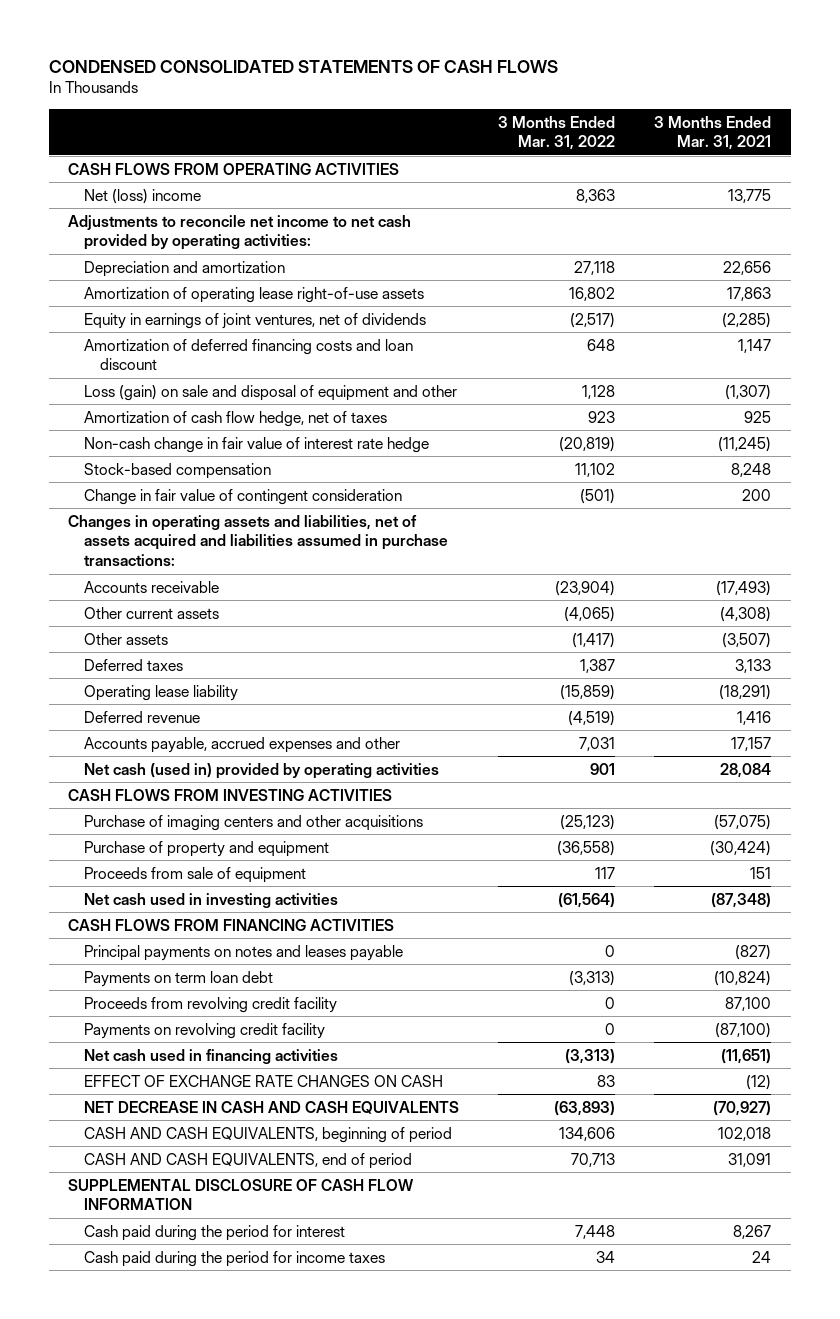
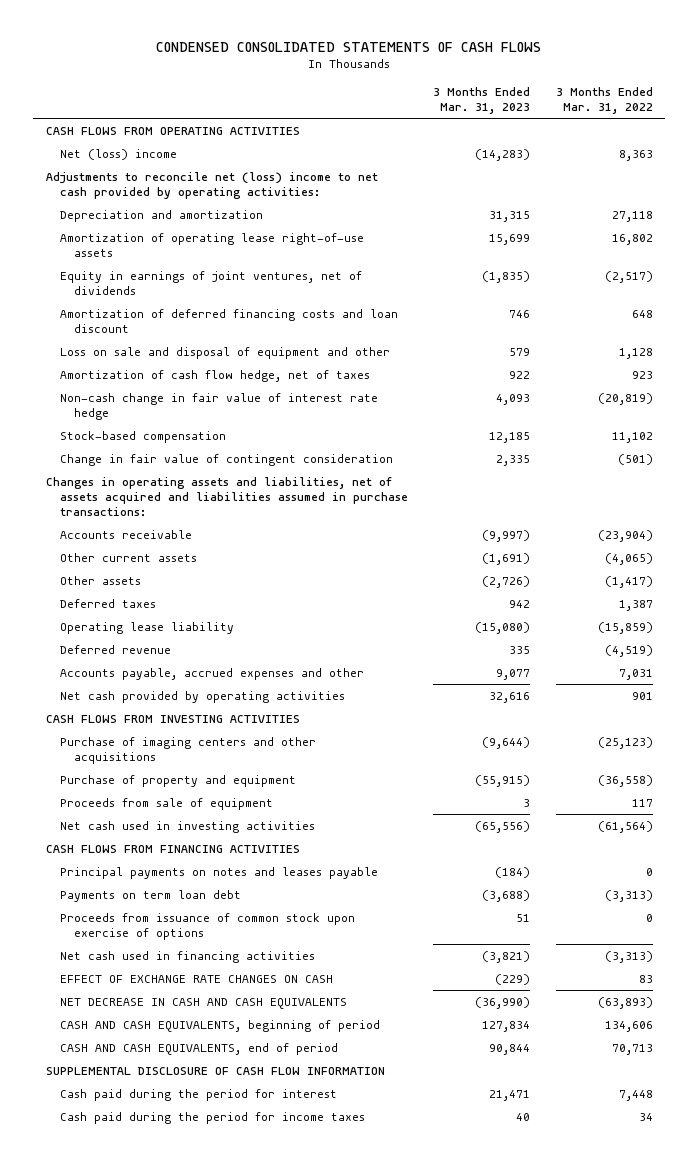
[654,115,772,151] 3 Months Ended Mar. 31, 2021 -> none
none -> [433,86,531,114] 3 Months Ended Mar. 31, 2023
[68,214,412,251] Adjustments to reconcile net income to net cash provided by operating activities: -> [46,171,379,199] Adjustments to reconcile net (loss) income to net cash provided by operating activities:
[83,384,457,401] Loss (gain) on sale and disposal of equipment and other -> [59,346,390,359] Loss on sale and disposal of equipment and other
[83,762,439,779] Net cash (used in) provided by operating activities -> [59,690,345,703] Net cash provided by operating activities
[83,996,337,1013] Proceeds from revolving credit facility -> none
[83,1022,325,1039] Payments on revolving credit facility -> none
none -> [59,912,355,940] Proceeds from issuance of common stock upon exercise of options

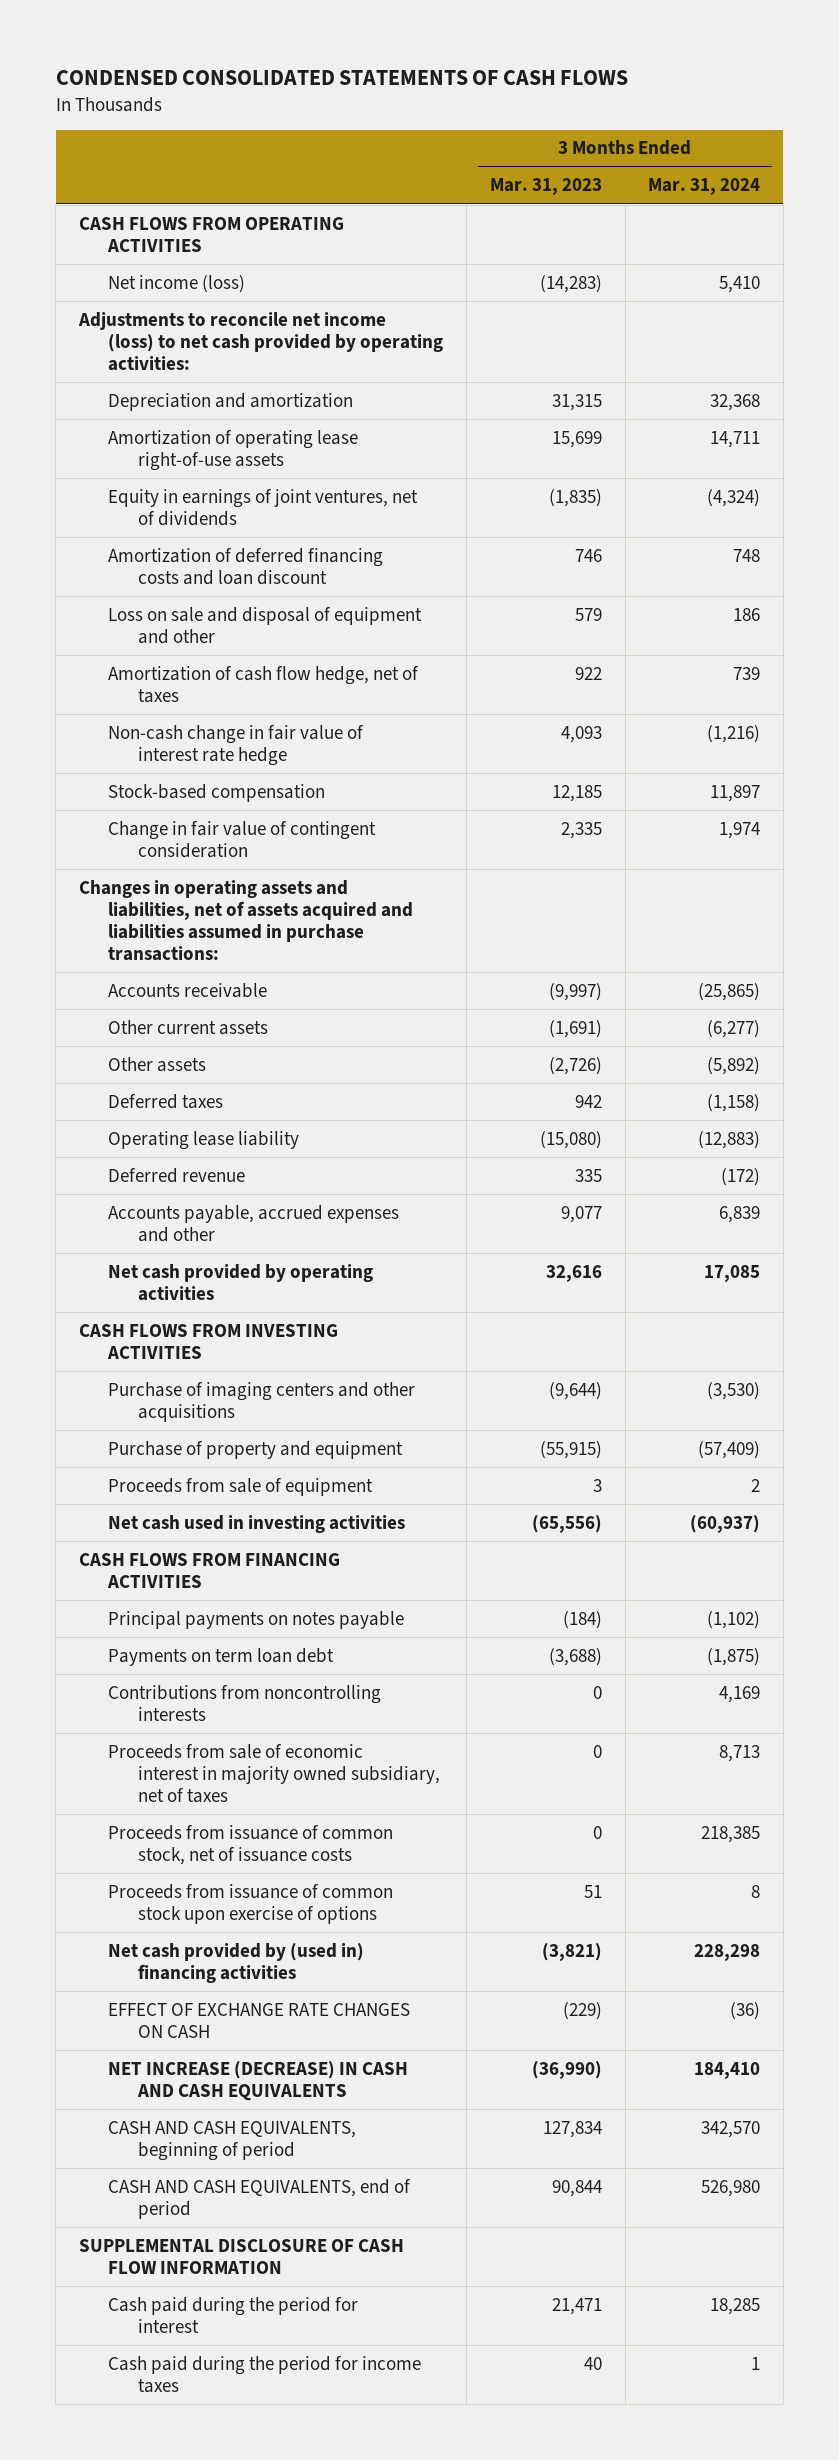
[555,86,653,114] 3 Months Ended Mar. 31, 2022 -> none
none -> [648,178,761,196] Mar. 31, 2024
[59,148,177,160] Net (loss) income -> [108,274,246,293] Net income (loss)
[46,171,379,199] Adjustments to reconcile net (loss) income to net cash provided by operating activities: -> [77,311,444,371] Adjustments to reconcile net income (loss) to net cash provided by operating activities:
[59,866,378,879] Principal payments on notes and leases payable -> [108,1610,405,1629] Principal payments on notes payable
none -> [108,1684,382,1721] Contributions from noncontrolling interests
none -> [108,1743,441,1803] Proceeds from sale of economic interest in majority owned subsidiary, net of taxes
none -> [108,1824,394,1865] Proceeds from issuance of common stock, net of issuance costs
[59,950,315,963] Net cash used in financing activities -> [108,1942,365,1983] Net cash provided by (used in) financing activities
[59,997,347,1009] NET DECREASE IN CASH AND CASH EQUIVALENTS -> [108,2060,409,2101] NET INCREASE (DECREASE) IN CASH AND CASH EQUIVALENTS

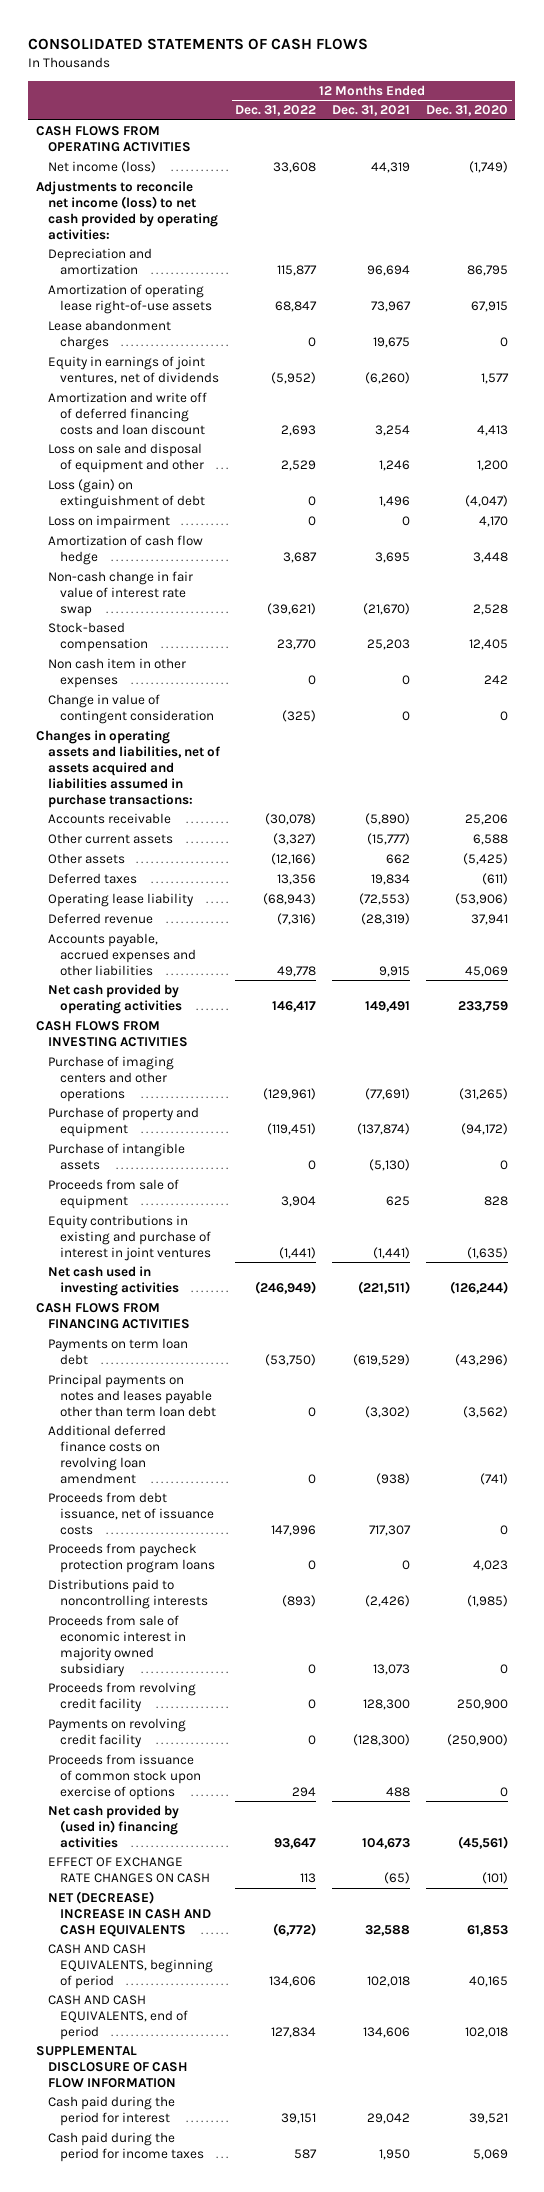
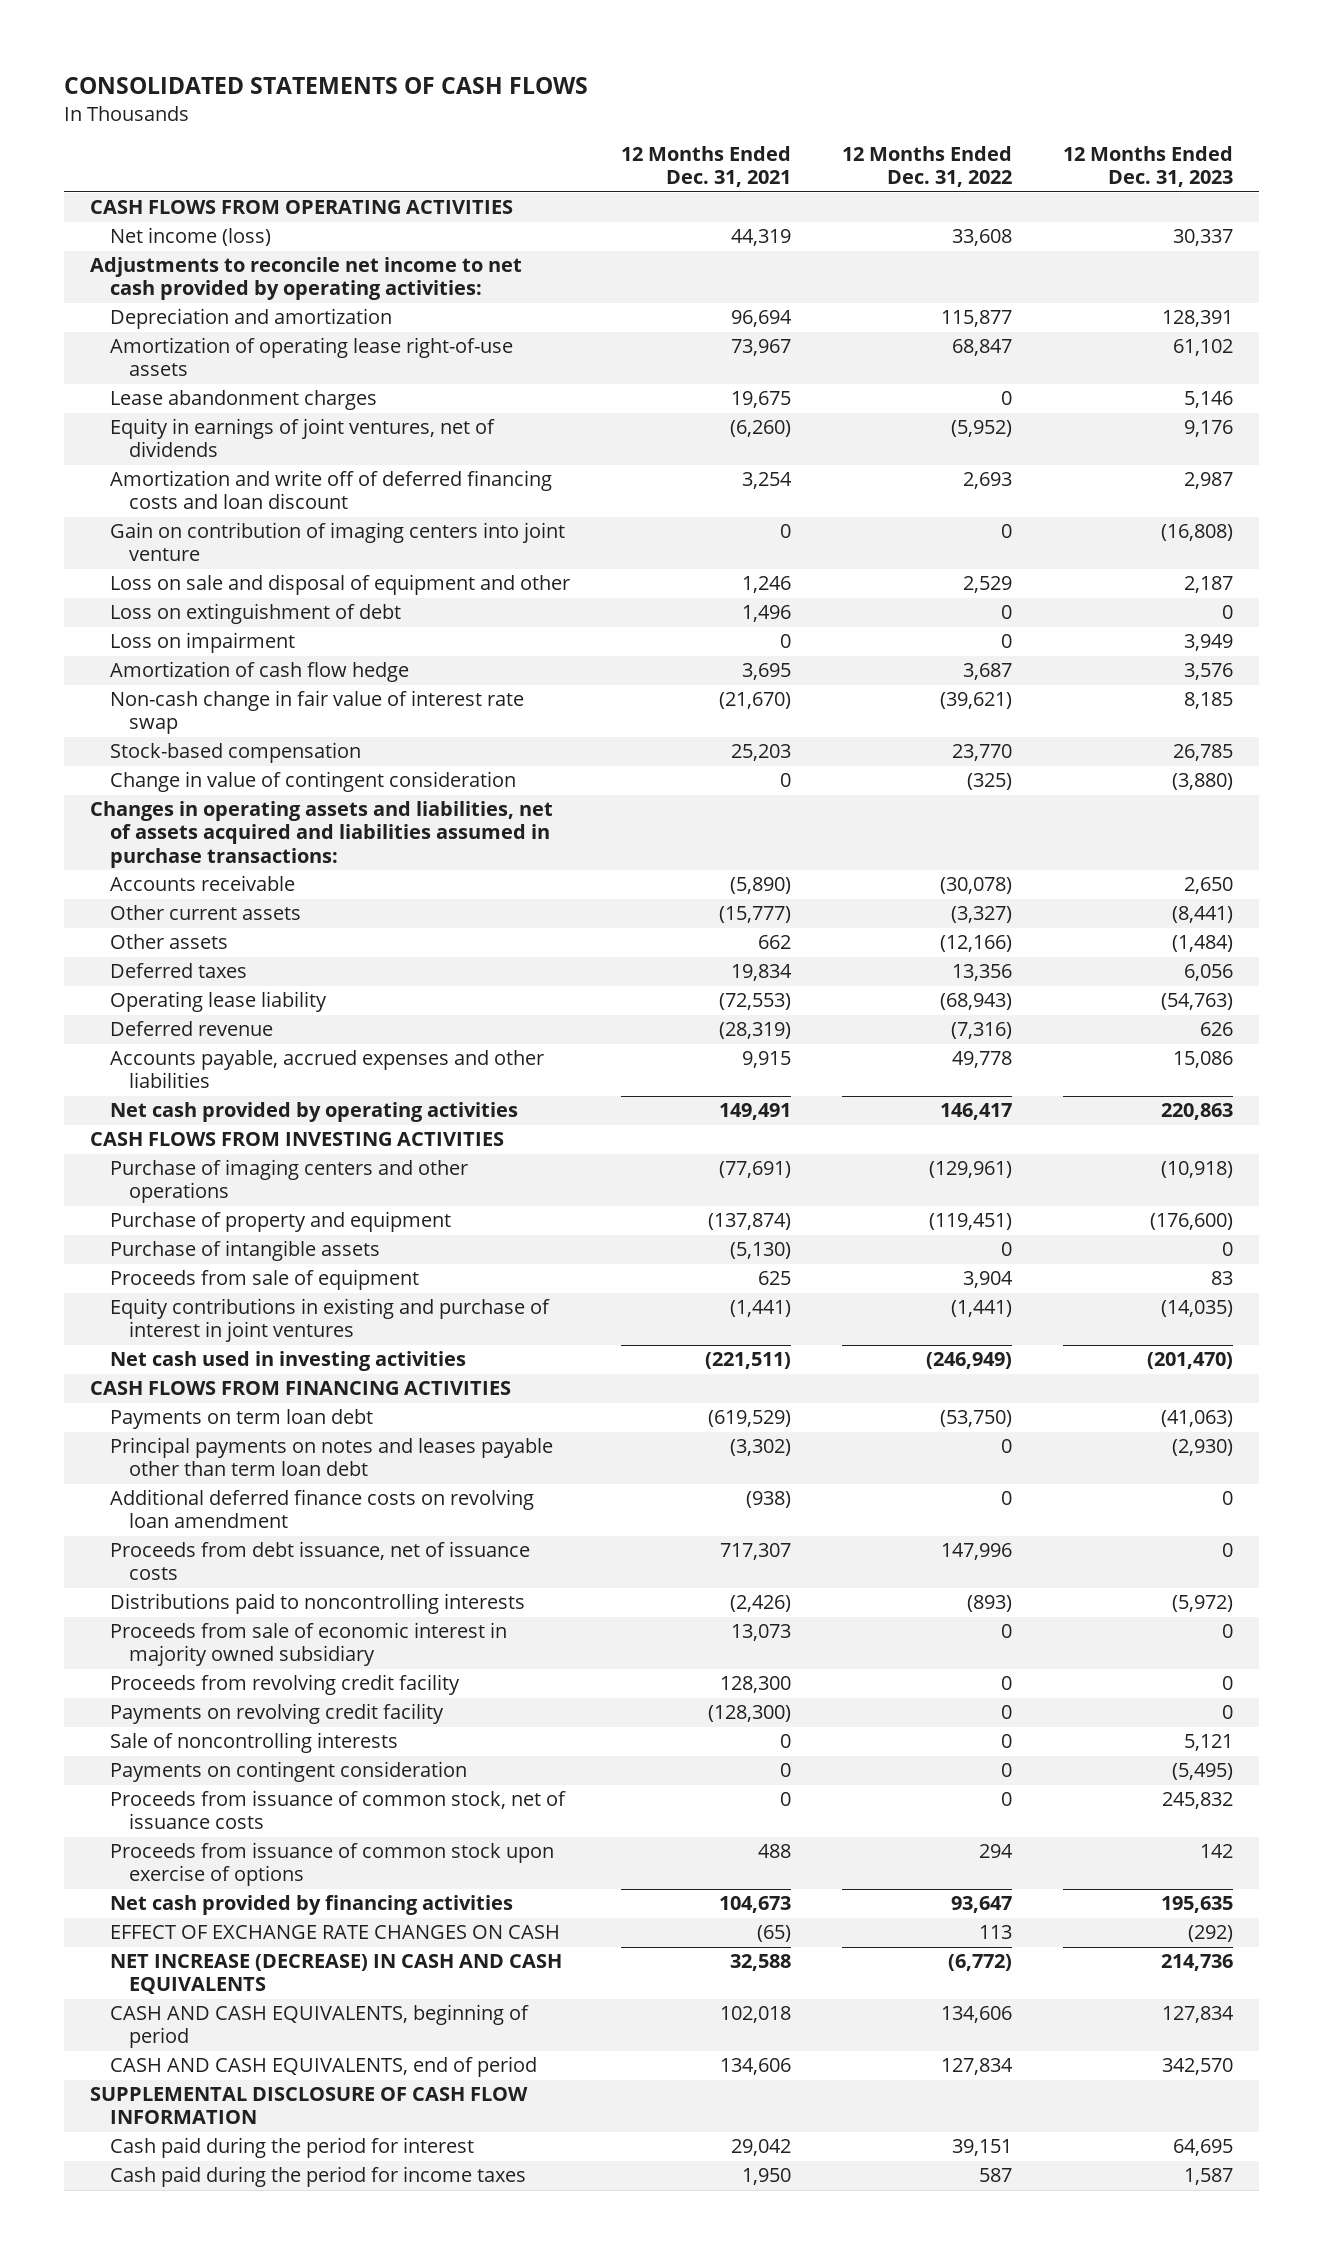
[425,105,508,117] Dec. 31, 2020 -> none
none -> [1063,146,1234,188] 12 Months Ended Dec. 31, 2023
[35,181,218,240] Adjustments to reconcile net income (loss) to net cash provided by operating activities: -> [89,257,522,301] Adjustments to reconcile net income to net cash provided by operating activities:
none -> [109,522,565,562] Gain on contribution of imaging centers into joint venture
[47,479,205,509] Loss (gain) on extinguishment of debt -> [109,603,401,625] Loss on extinguishment of debt
[47,658,186,688] Non cash item in other expenses -> none
[47,1543,215,1573] Proceeds from paycheck protection program loans -> none
none -> [109,1732,398,1754] Sale of noncontrolling interests
none -> [109,1761,467,1783] Payments on contingent consideration
none -> [109,1790,566,1830] Proceeds from issuance of common stock, net of issuance costs
[47,1805,179,1848] Net cash provided by (used in) financing activities -> [109,1895,513,1916] Net cash provided by financing activities
[47,1891,211,1937] NET (DECREASE) INCREASE IN CASH AND CASH EQUIVALENTS -> [109,1954,562,1995] NET INCREASE (DECREASE) IN CASH AND CASH EQUIVALENTS

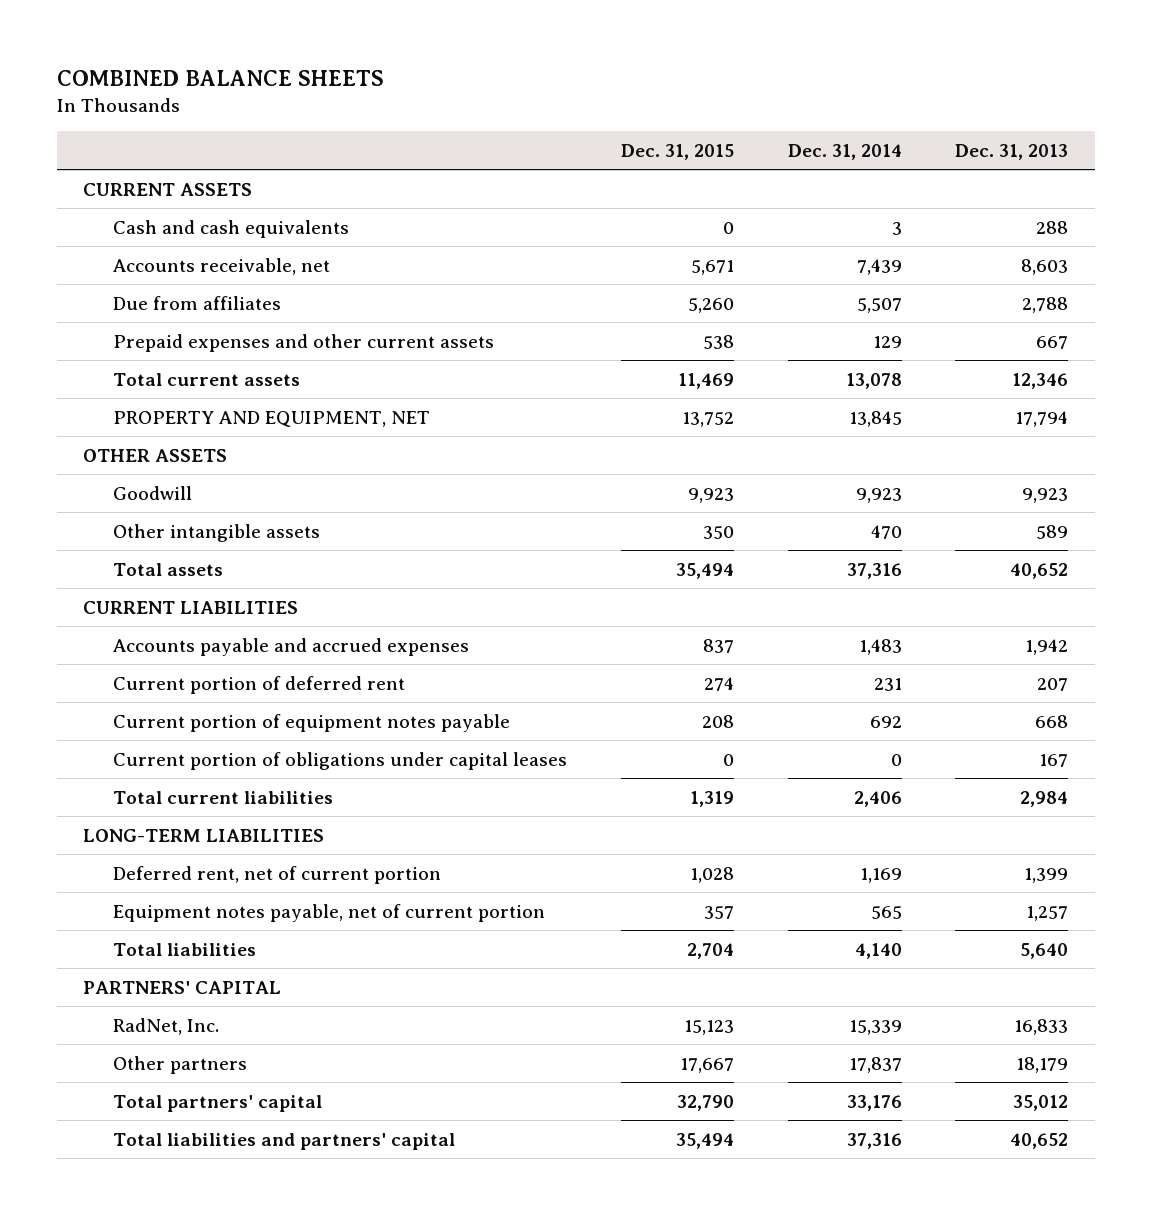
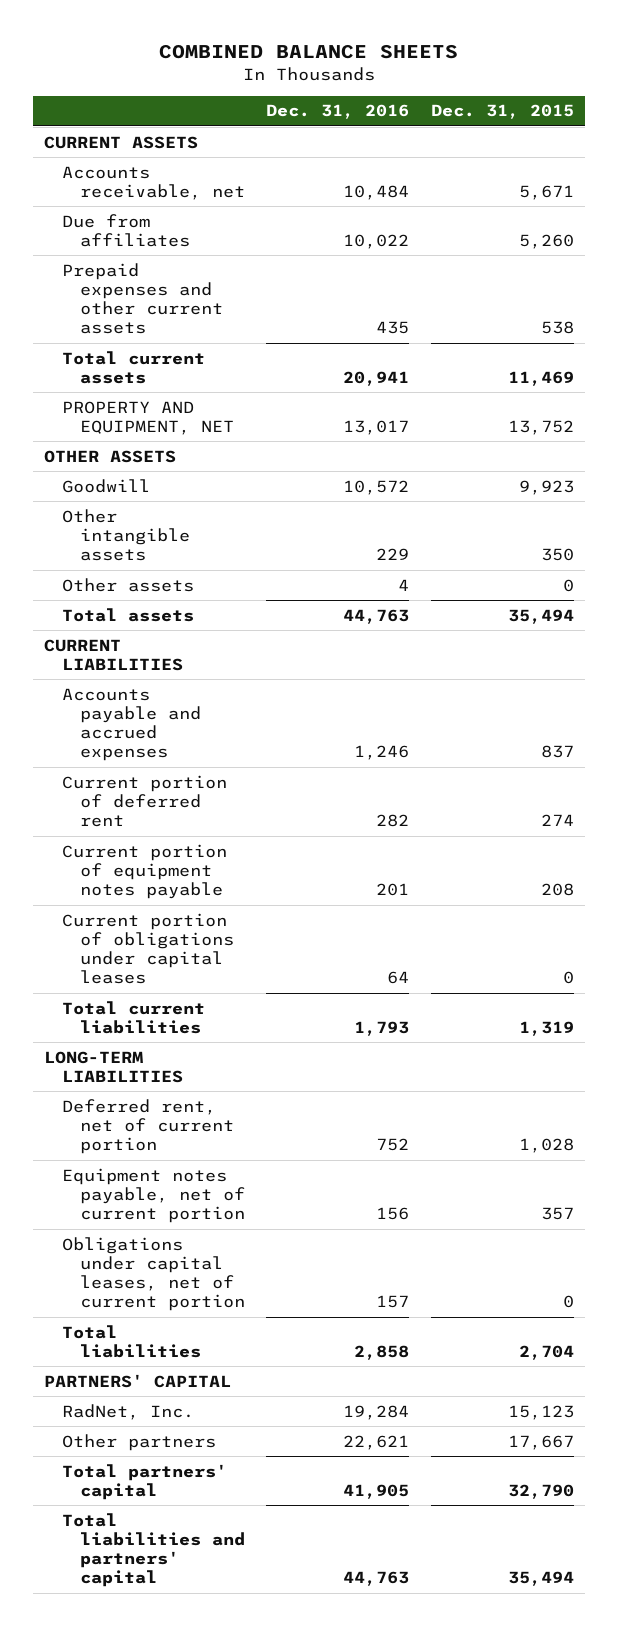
[787,143,902,160] Dec. 31, 2014 -> none
[955,143,1069,160] Dec. 31, 2013 -> none
none -> [266,104,410,120] Dec. 31, 2016
[113,219,350,238] Cash and cash equivalents -> none
none -> [62,577,195,592] Other assets
none -> [62,1236,246,1312] Obligations under capital leases, net of current portion

